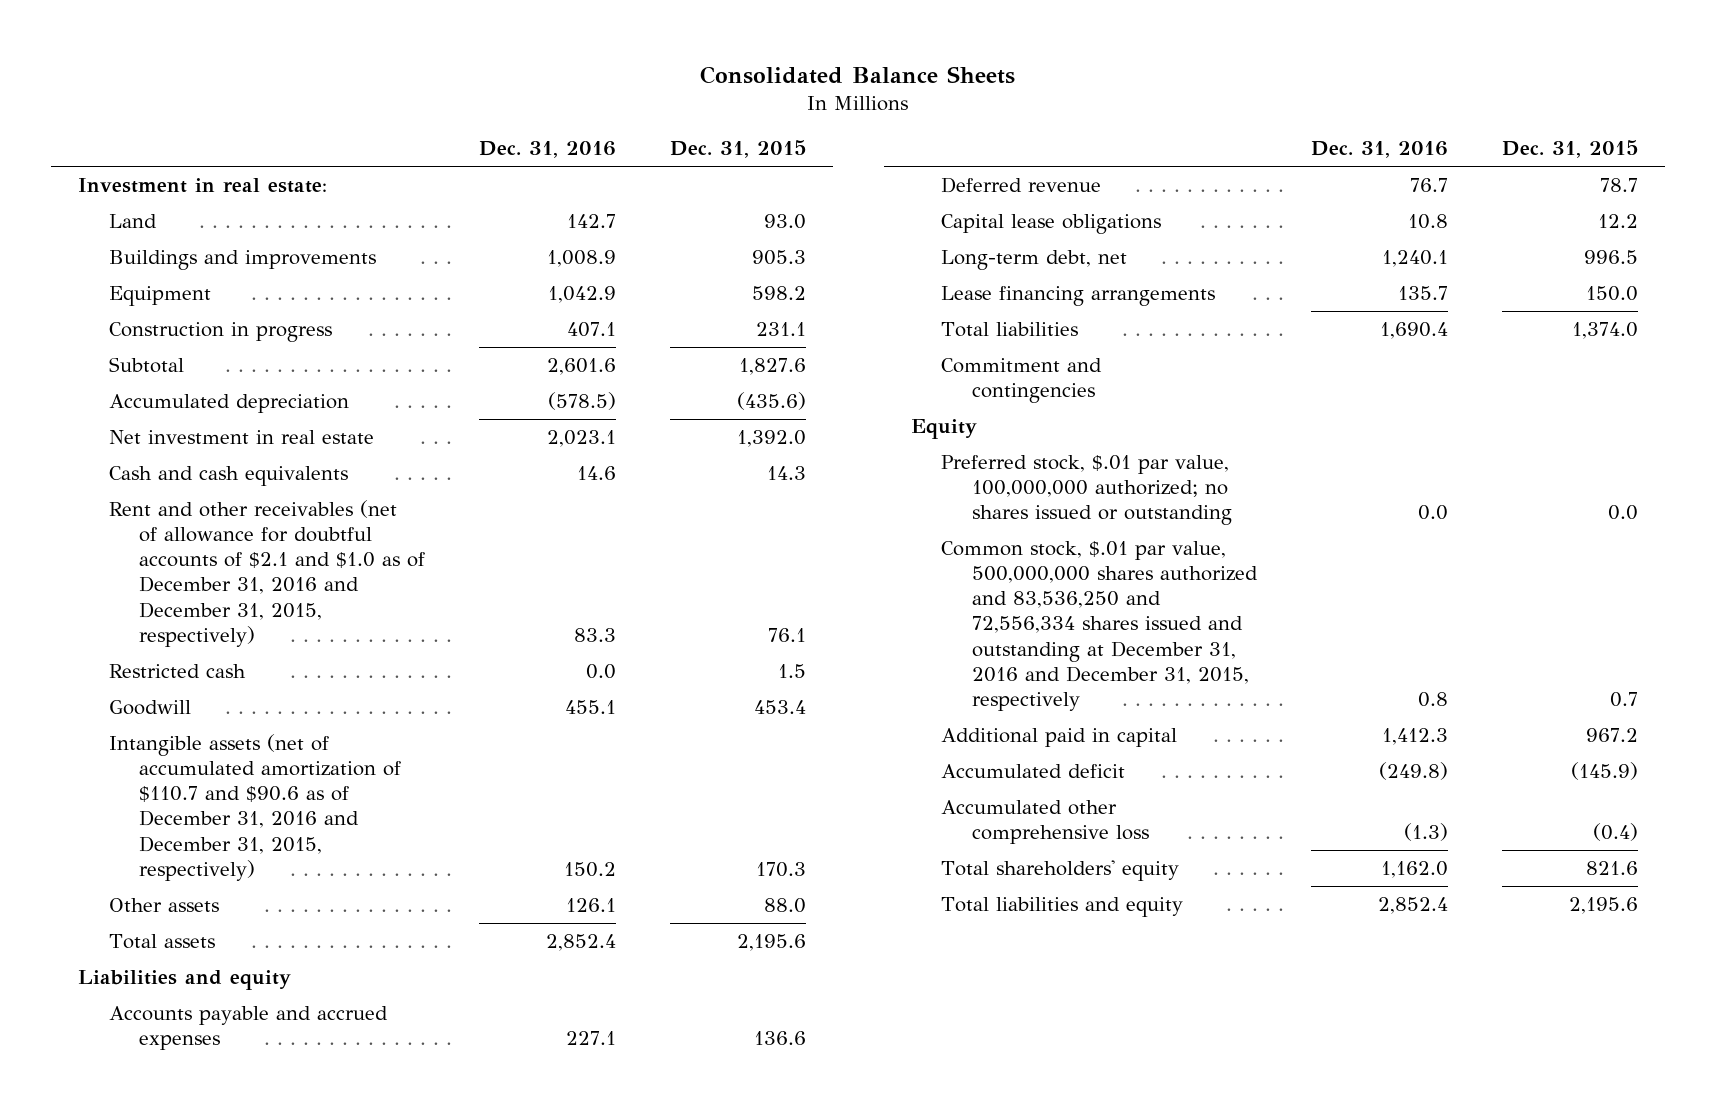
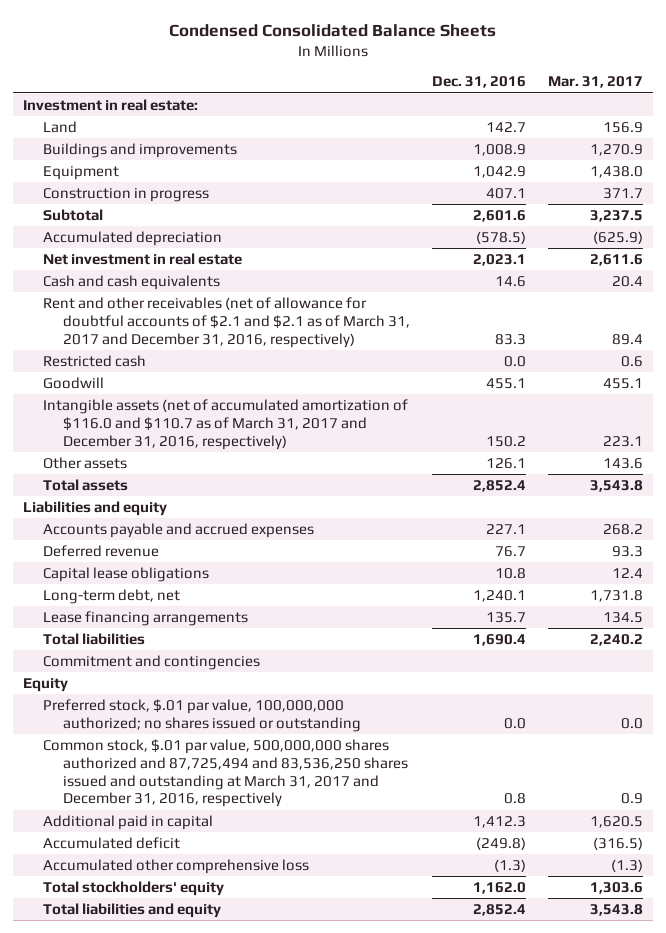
[700,65,1016,84] Consolidated Balance Sheets -> [168,23,496,37] Condensed Consolidated Balance Sheets
[670,140,807,159] Dec. 31, 2015 -> none
none -> [547,76,643,89] Mar. 31, 2017
[108,499,426,647] Rent and other receivables (net of allowance for doubtful accounts of $2.1 and $1.0 as of December 31, 2016 and December 31, 2015, respectively) -> [43,296,411,348] Rent and other receivables (net of allowance for doubtful accounts of $2.1 and $2.1 as of March 31, 2017 and December 31, 2016, respectively)
[108,733,402,881] Intangible assets (net of accumulated amortization of $110.7 and $90.6 as of December 31, 2016 and December 31, 2015, respectively) -> [43,398,409,450] Intangible assets (net of accumulated amortization of $116.0 and $110.7 as of March 31, 2017 and December 31, 2016, respectively)
[941,540,1258,711] Common stock, $.01 par value, 500,000,000 shares authorized and 83,536,250 and 72,556,334 shares issued and outstanding at December 31, 2016 and December 31, 2015, respectively -> [43,738,409,808] Common stock, $.01 par value, 500,000,000 shares authorized and 87,725,494 and 83,536,250 shares issued and outstanding at March 31, 2017 and December 31, 2016, respectively
[941,859,1180,881] Total shareholders' equity -> [43,880,225,896] Total stockholders' equity

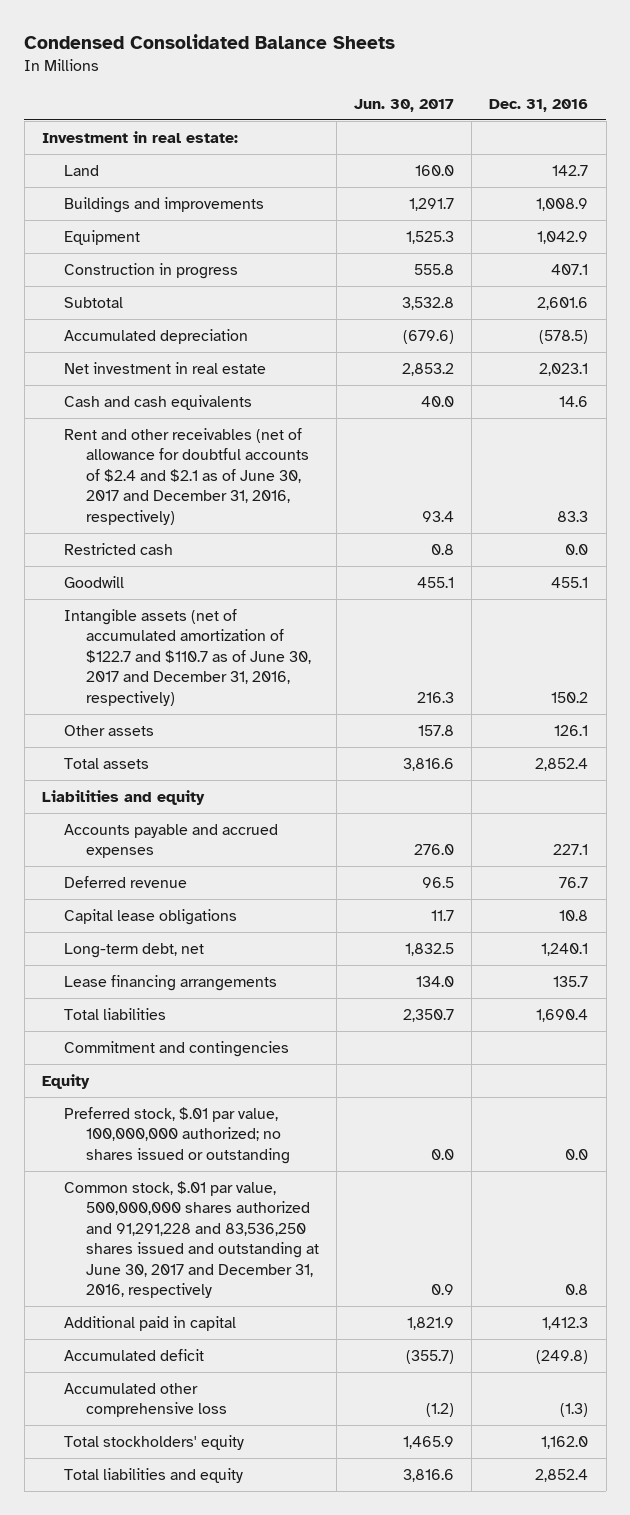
[547,76,643,89] Mar. 31, 2017 -> none
none -> [354,98,455,112] Jun. 30, 2017
[43,296,411,348] Rent and other receivables (net of allowance for doubtful accounts of $2.1 and $2.1 as of March 31, 2017 and December 31, 2016, respectively) -> [64,427,310,525] Rent and other receivables (net of allowance for doubtful accounts of $2.4 and $2.1 as of June 30, 2017 and December 31, 2016, respectively)
[43,398,409,450] Intangible assets (net of accumulated amortization of $116.0 and $110.7 as of March 31, 2017 and December 31, 2016, respectively) -> [64,608,312,706] Intangible assets (net of accumulated amortization of $122.7 and $110.7 as of June 30, 2017 and December 31, 2016, respectively)
[43,738,409,808] Common stock, $.01 par value, 500,000,000 shares authorized and 87,725,494 and 83,536,250 shares issued and outstanding at March 31, 2017 and December 31, 2016, respectively -> [64,1180,320,1299] Common stock, $.01 par value, 500,000,000 shares authorized and 91,291,228 and 83,536,250 shares issued and outstanding at June 30, 2017 and December 31, 2016, respectively

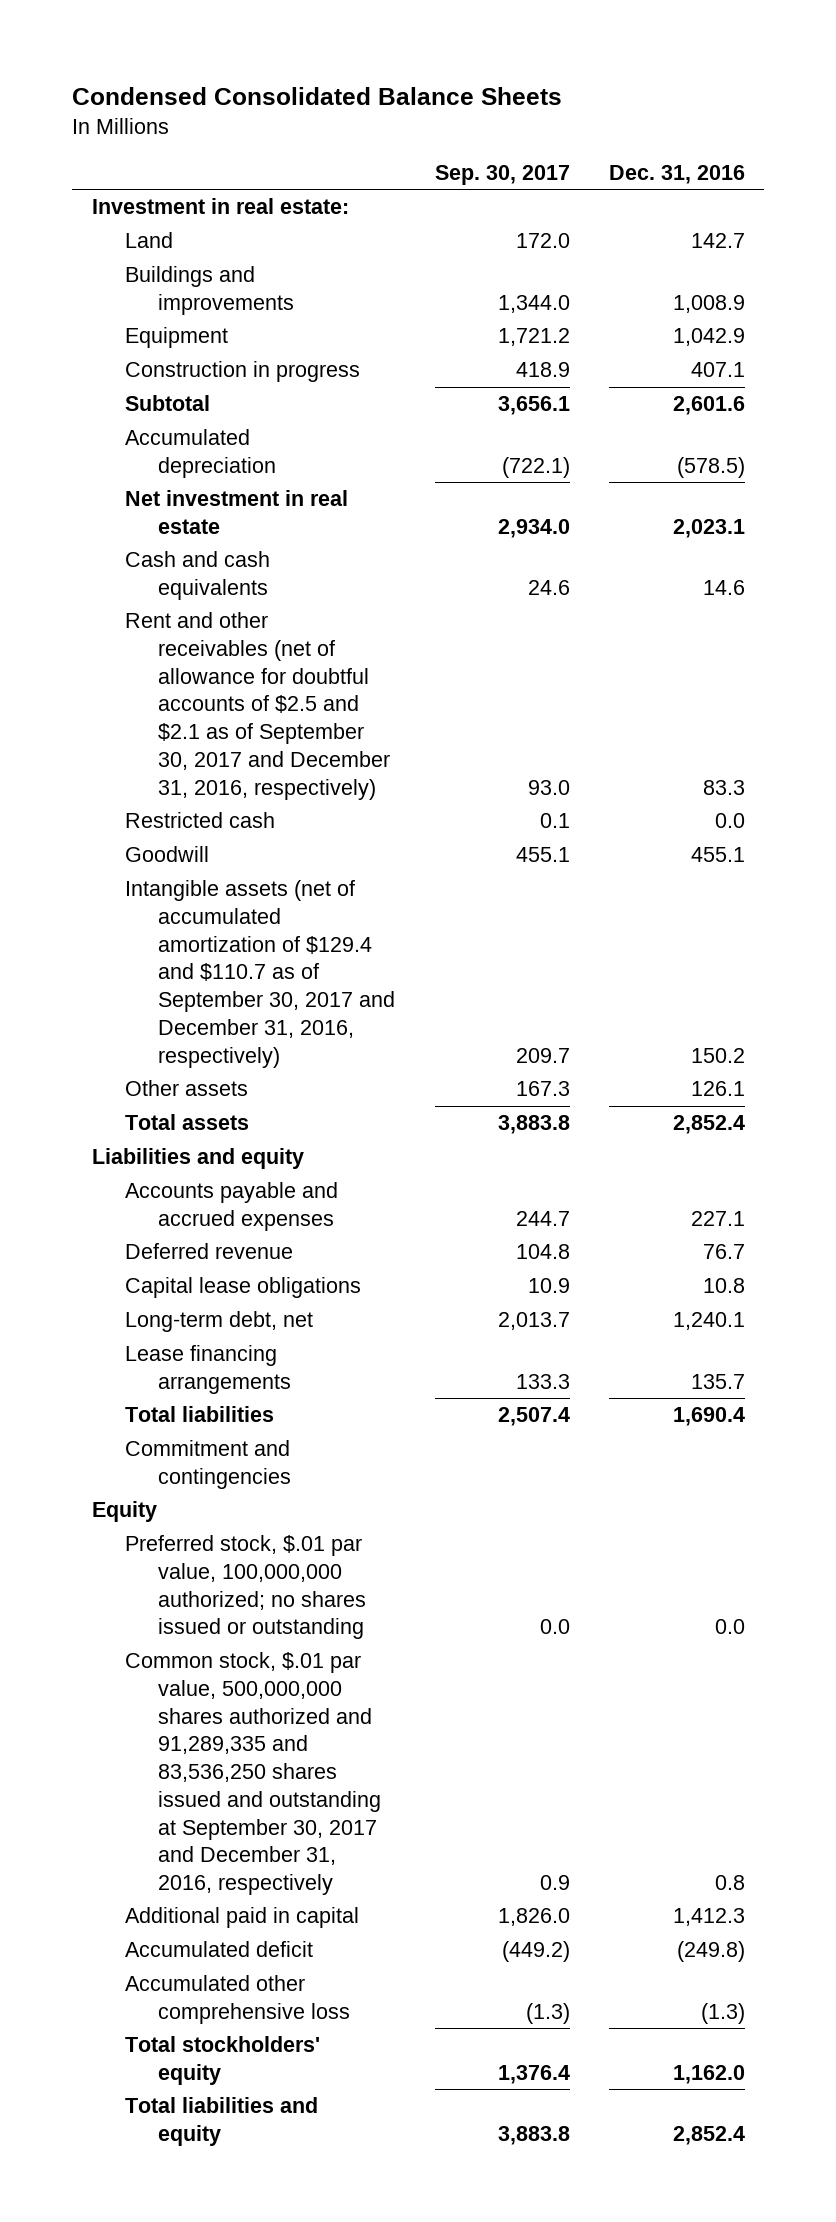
[354,98,455,112] Jun. 30, 2017 -> none
none -> [434,164,570,185] Sep. 30, 2017
[64,427,310,525] Rent and other receivables (net of allowance for doubtful accounts of $2.4 and $2.1 as of June 30, 2017 and December 31, 2016, respectively) -> [124,612,391,800] Rent and other receivables (net of allowance for doubtful accounts of $2.5 and $2.1 as of September 30, 2017 and December 31, 2016, respectively)
[64,608,312,706] Intangible assets (net of accumulated amortization of $122.7 and $110.7 as of June 30, 2017 and December 31, 2016, respectively) -> [124,880,396,1068] Intangible assets (net of accumulated amortization of $129.4 and $110.7 as of September 30, 2017 and December 31, 2016, respectively)
[64,1180,320,1299] Common stock, $.01 par value, 500,000,000 shares authorized and 91,291,228 and 83,536,250 shares issued and outstanding at June 30, 2017 and December 31, 2016, respectively -> [124,1652,382,1896] Common stock, $.01 par value, 500,000,000 shares authorized and 91,289,335 and 83,536,250 shares issued and outstanding at September 30, 2017 and December 31, 2016, respectively

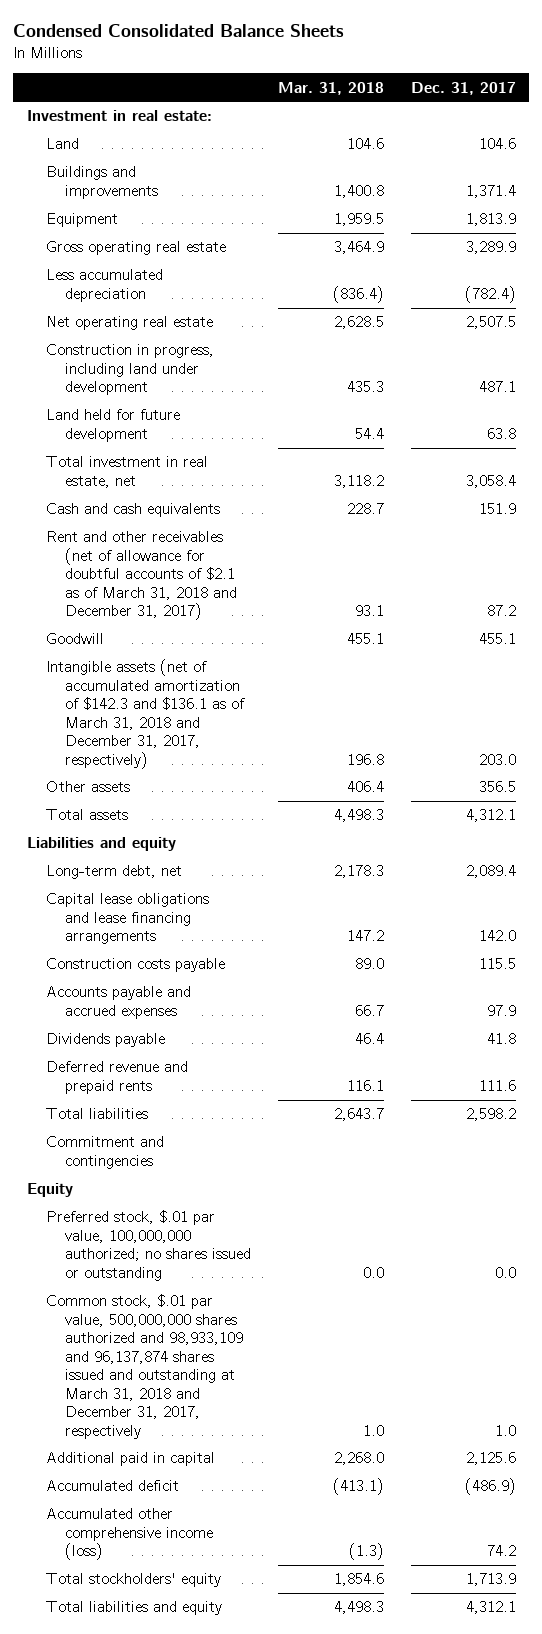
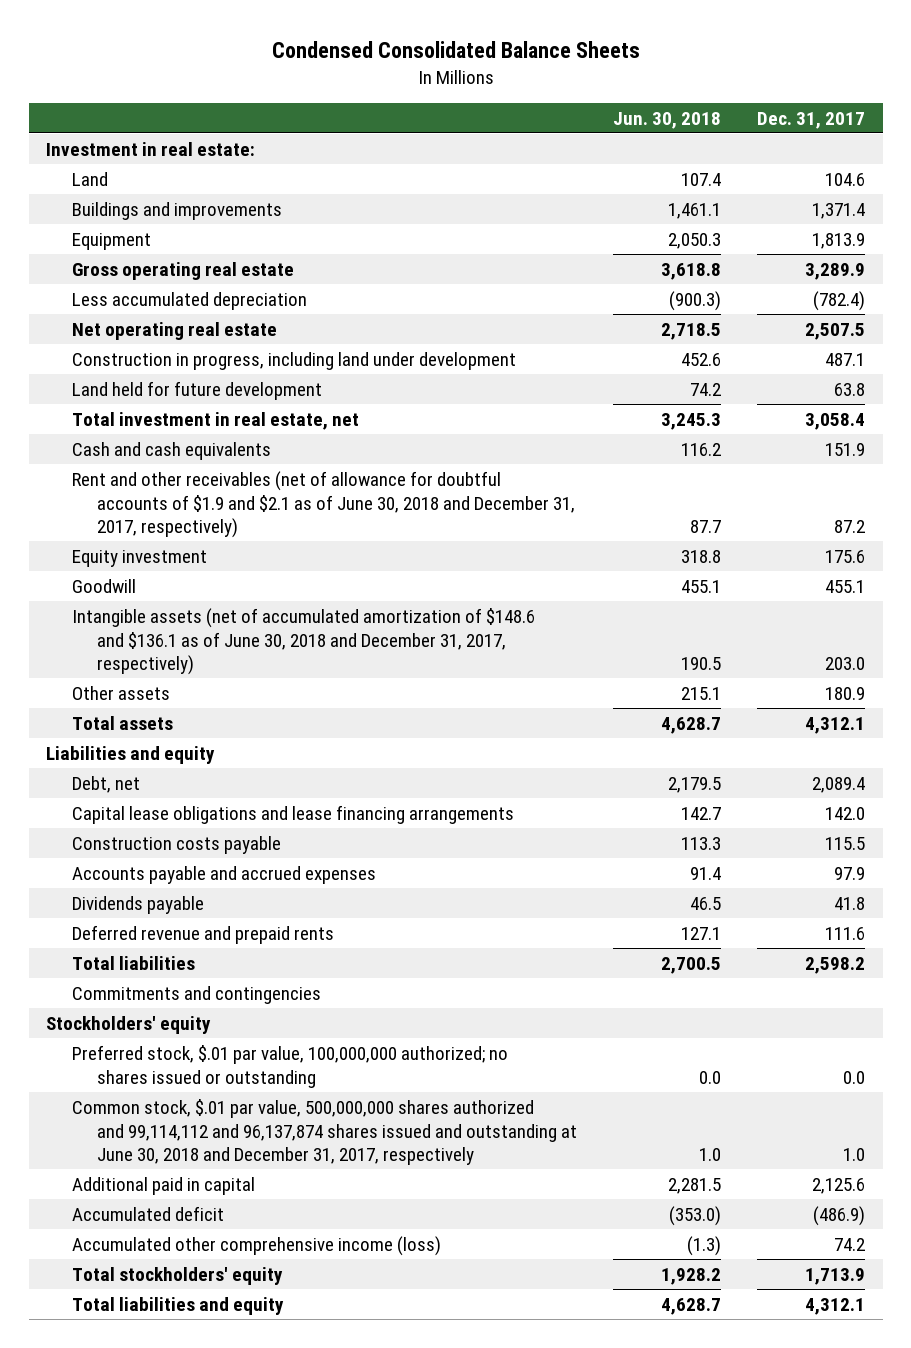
[278,81,385,95] Mar. 31, 2018 -> none
none -> [612,111,721,129] Jun. 30, 2018
[46,531,238,621] Rent and other receivables (net of allowance for doubtful accounts of $2.1 as of March 31, 2018 and December 31, 2017) -> [71,470,575,539] Rent and other receivables (net of allowance for doubtful accounts of $1.9 and $2.1 as of June 30, 2018 and December 31, 2017, respectively)
none -> [71,549,207,567] Equity investment
[46,659,246,769] Intangible assets (net of accumulated amortization of $142.3 and $136.1 as of March 31, 2018 and December 31, 2017, respectively) -> [71,607,535,676] Intangible assets (net of accumulated amortization of $148.6 and $136.1 as of June 30, 2018 and December 31, 2017, respectively)
[478,781,516,793] 356.5 -> [824,686,865,700] 180.9
[46,865,183,880] Long-term debt, net -> [71,775,140,793] Debt, net
[46,1136,165,1169] Commitment and contingencies -> [71,985,321,1004] Commitments and contingencies
[26,1183,73,1198] Equity -> [46,1015,212,1034] Stockholders' equity
[46,1294,244,1439] Common stock, $.01 par value, 500,000,000 shares authorized and 98,933,109 and 96,137,874 shares issued and outstanding at March 31, 2018 and December 31, 2017, respectively -> [71,1098,577,1166] Common stock, $.01 par value, 500,000,000 shares authorized and 99,114,112 and 96,137,874 shares issued and outstanding at June 30, 2018 and December 31, 2017, respectively

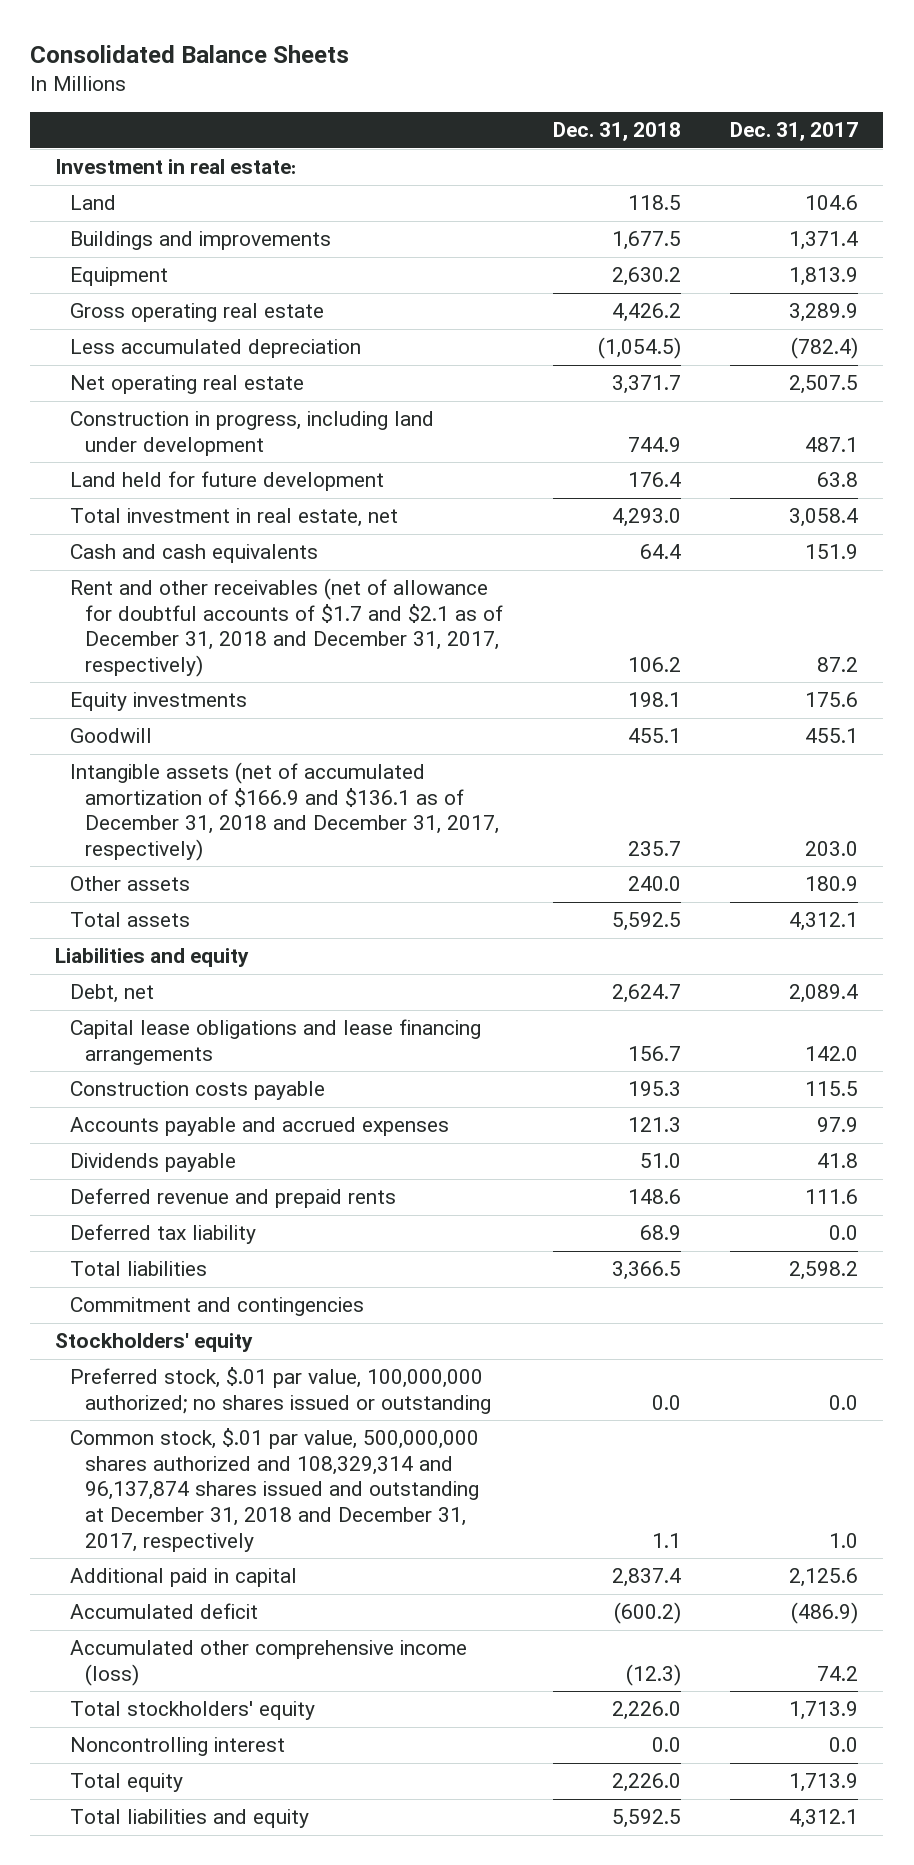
[271,41,640,59] Condensed Consolidated Balance Sheets -> [30,44,350,63] Consolidated Balance Sheets
[612,111,721,129] Jun. 30, 2018 -> none
none -> [552,122,681,142] Dec. 31, 2018
[71,470,575,539] Rent and other receivables (net of allowance for doubtful accounts of $1.9 and $2.1 as of June 30, 2018 and December 31, 2017, respectively) -> [69,578,503,677] Rent and other receivables (net of allowance for doubtful accounts of $1.7 and $2.1 as of December 31, 2018 and December 31, 2017, respectively)
[71,549,207,567] Equity investment -> [69,692,247,712] Equity investments
[71,607,535,676] Intangible assets (net of accumulated amortization of $148.6 and $136.1 as of June 30, 2018 and December 31, 2017, respectively) -> [69,762,499,861] Intangible assets (net of accumulated amortization of $166.9 and $136.1 as of December 31, 2018 and December 31, 2017, respectively)
none -> [69,1224,256,1245] Deferred tax liability
[71,985,321,1004] Commitments and contingencies -> [69,1297,364,1317] Commitment and contingencies
[71,1098,577,1166] Common stock, $.01 par value, 500,000,000 shares authorized and 99,114,112 and 96,137,874 shares issued and outstanding at June 30, 2018 and December 31, 2017, respectively -> [69,1428,479,1552] Common stock, $.01 par value, 500,000,000 shares authorized and 108,329,314 and 96,137,874 shares issued and outstanding at December 31, 2018 and December 31, 2017, respectively
none -> [69,1737,285,1757] Noncontrolling interest
none -> [69,1773,183,1793] Total equity

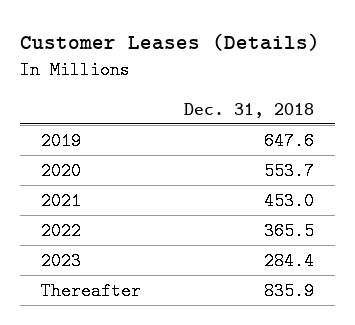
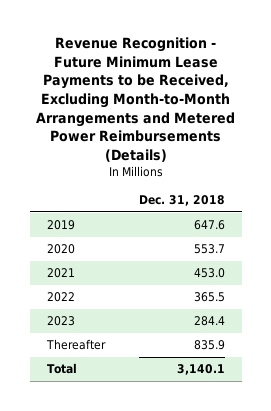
[20,33,321,52] Customer Leases (Details) -> [35,37,235,162] Revenue Recognition - Future Minimum Lease Payments to be Received, Excluding Month-to-Month Arrangements and Metered Power Reimbursements (Details)
none -> [46,363,77,375] Total

